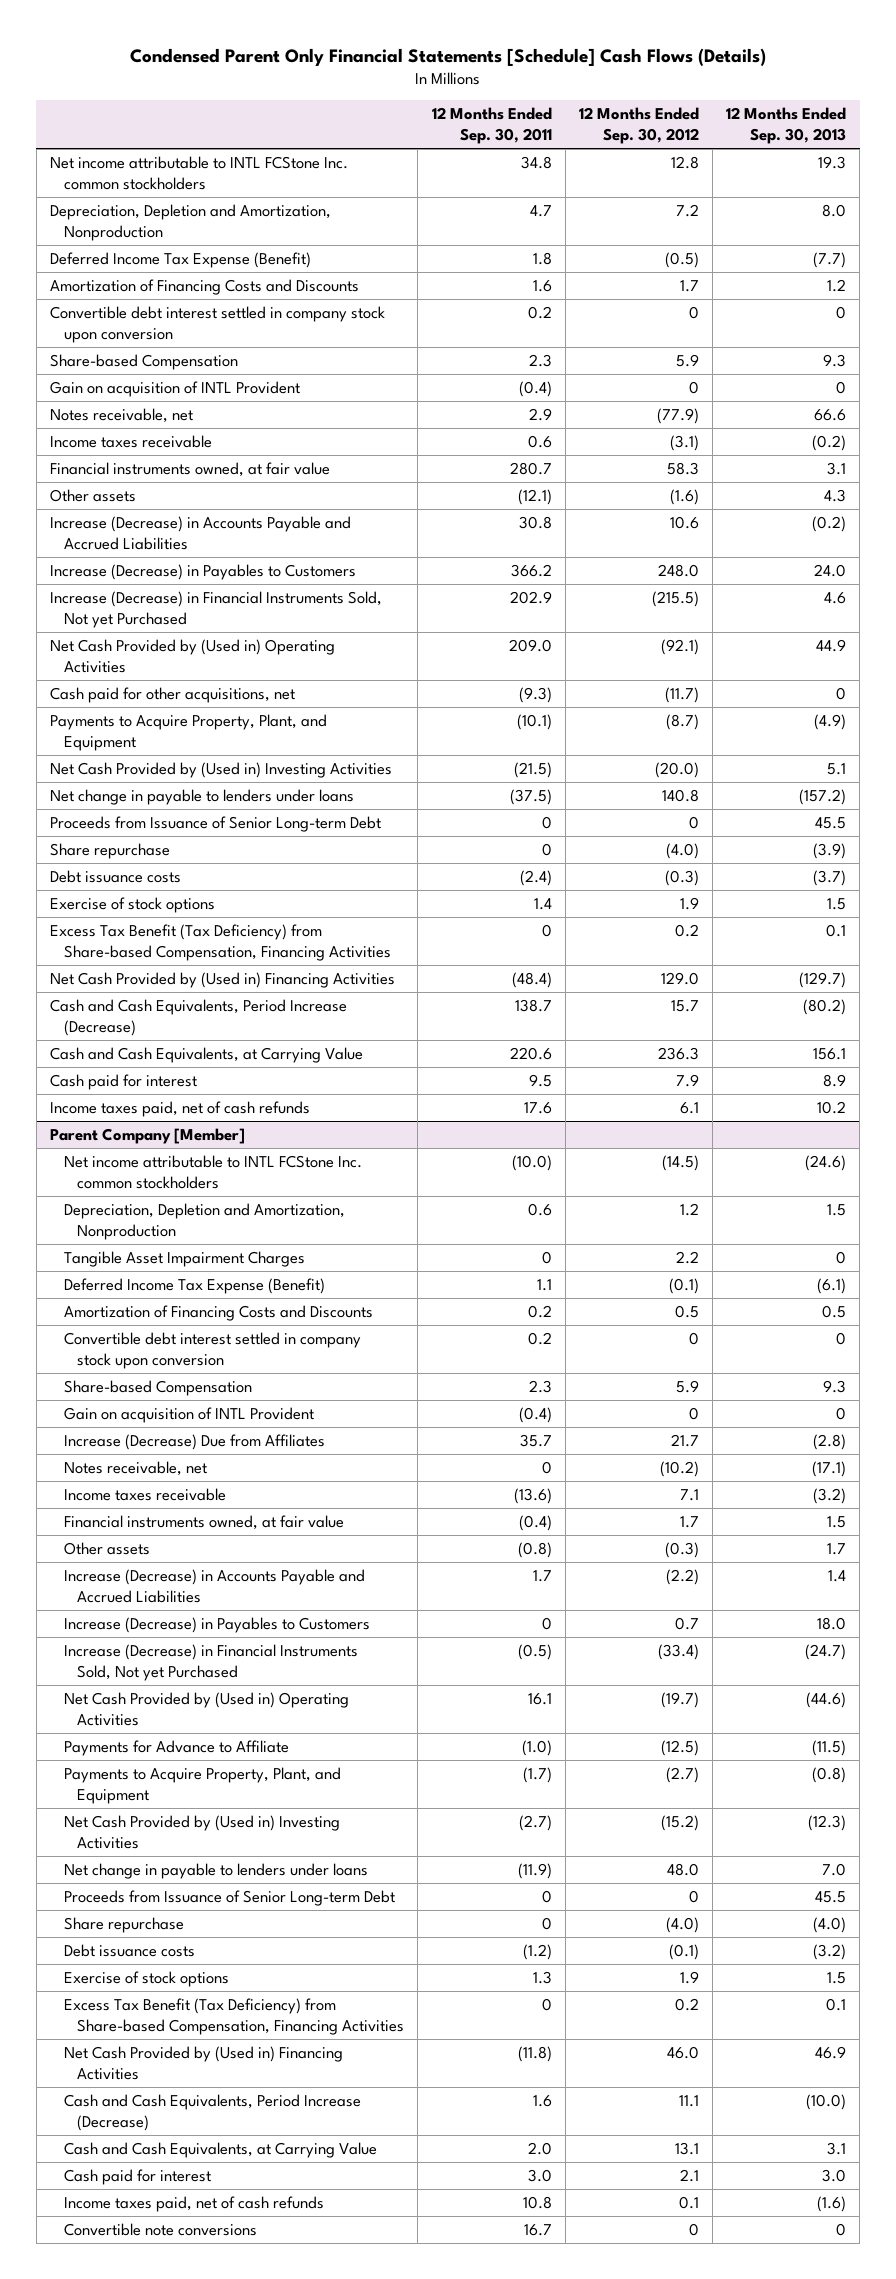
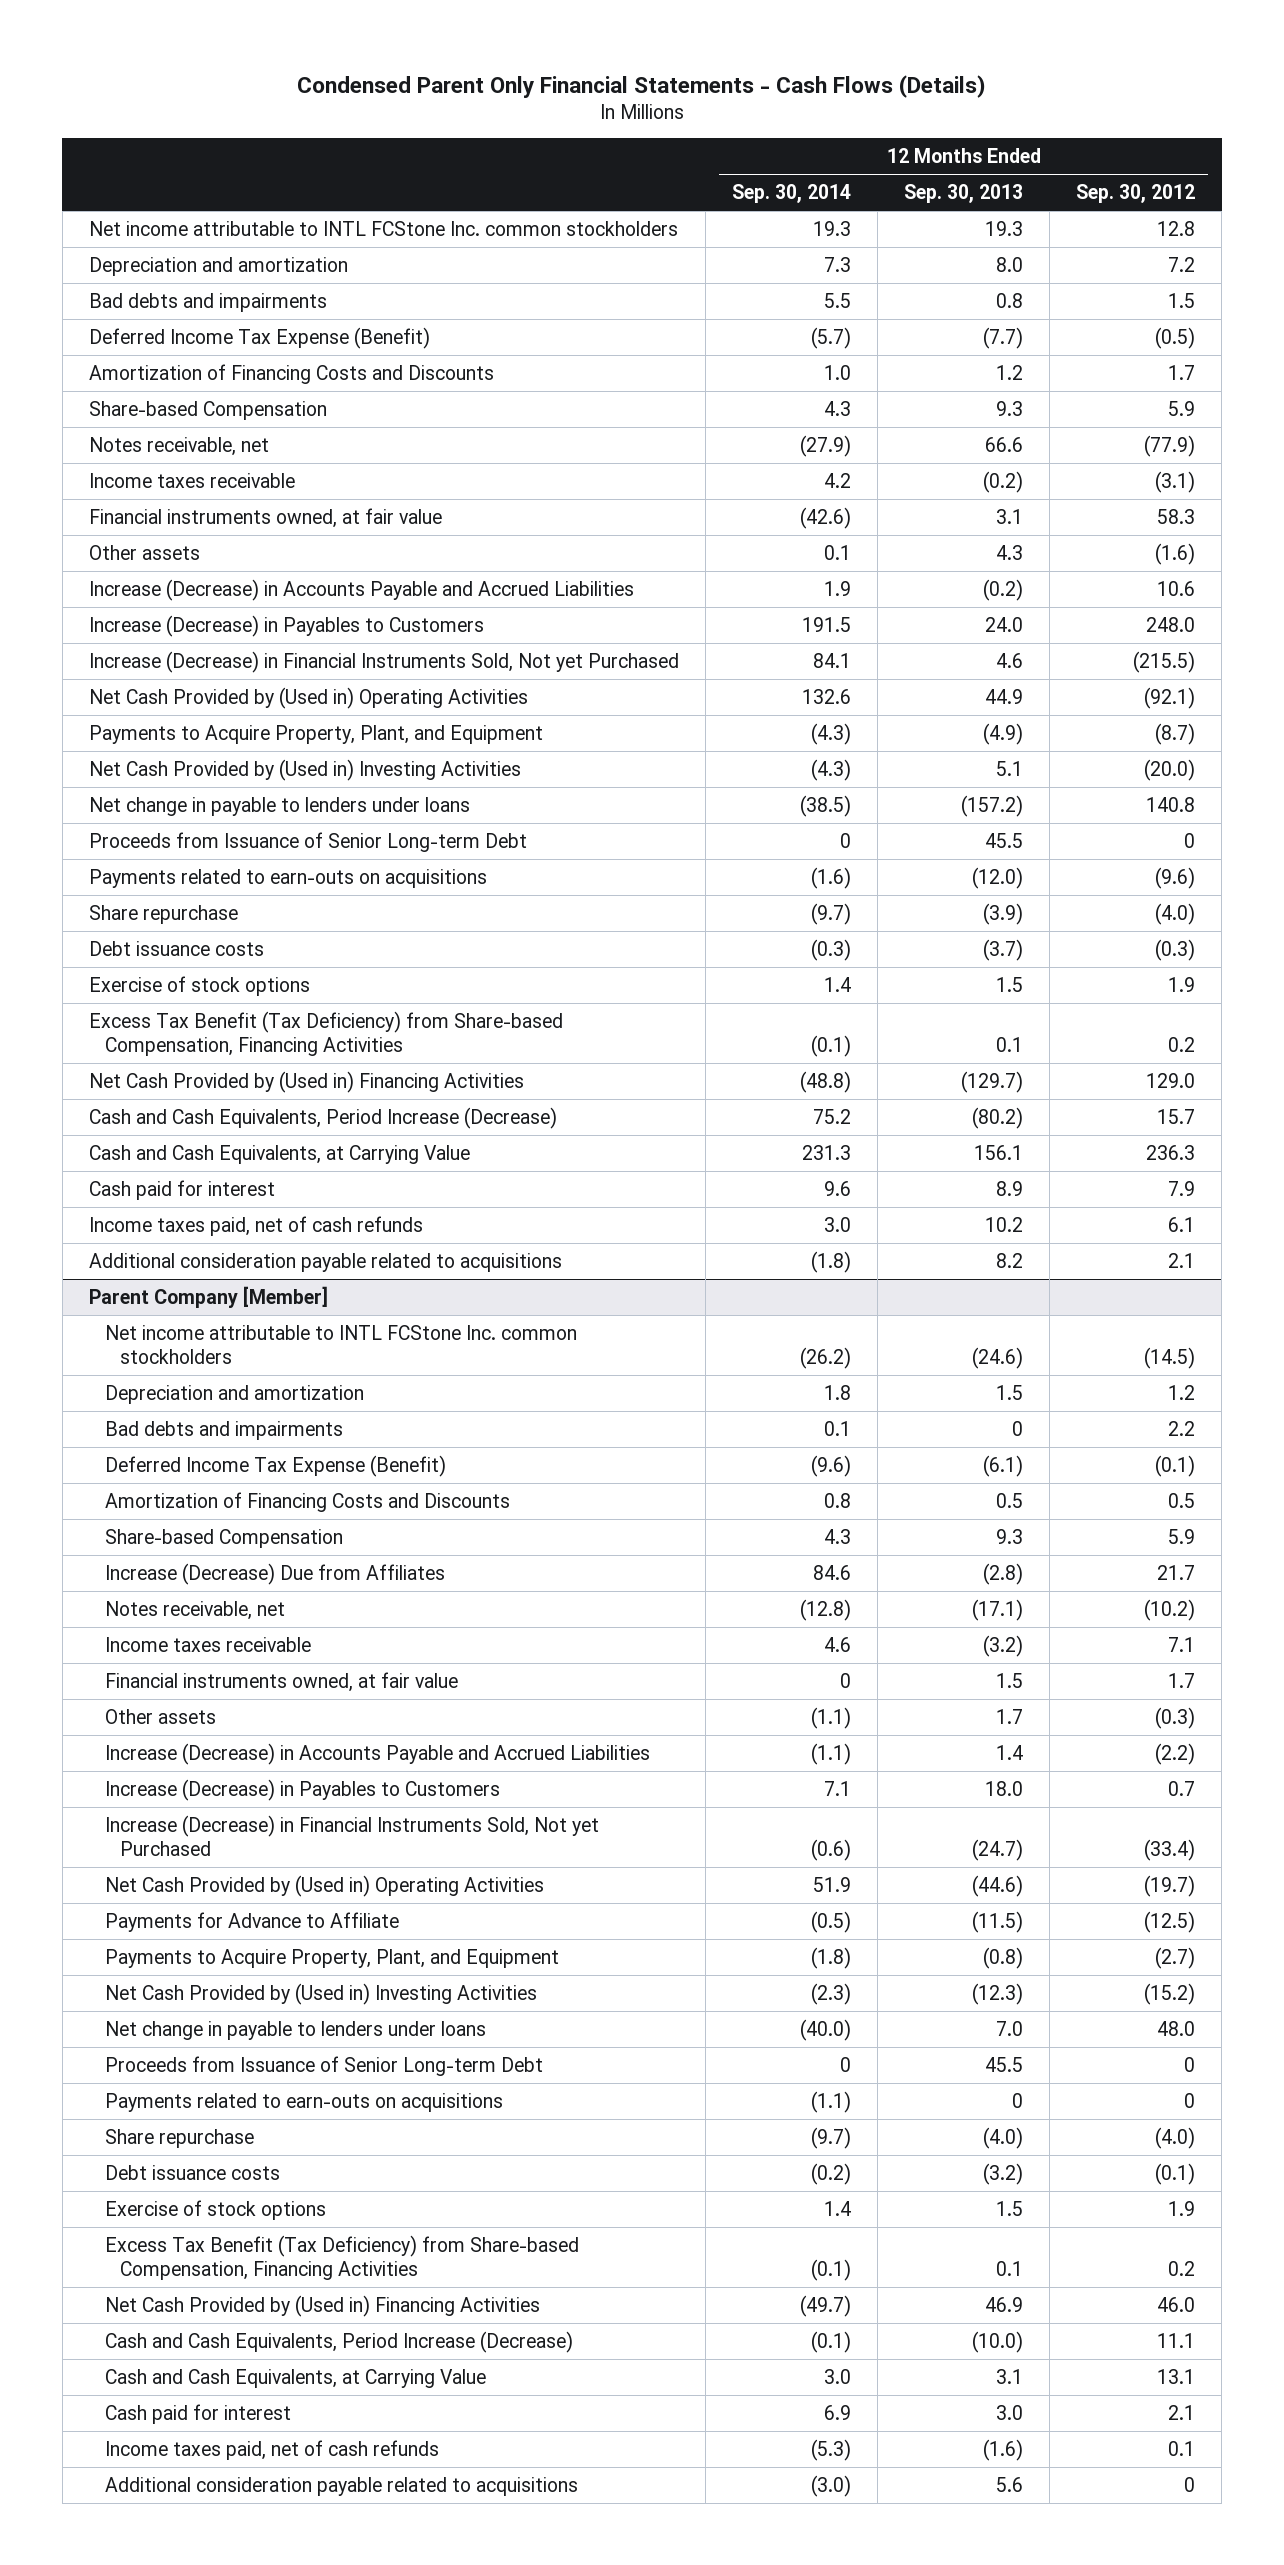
[130,47,767,66] Condensed Parent Only Financial Statements [Schedule] Cash Flows (Details) -> [297,74,987,98] Condensed Parent Only Financial Statements - Cash Flows (Details)
[431,107,552,145] 12 Months Ended Sep. 30, 2011 -> none
none -> [731,184,851,204] Sep. 30, 2014
[50,204,332,241] Depreciation, Depletion and Amortization, Nonproduction -> [88,256,348,276] Depreciation and amortization
none -> [88,292,327,312] Bad debts and impairments
[50,306,386,343] Convertible debt interest settled in company stock upon conversion -> none
[50,381,301,398] Gain on acquisition of INTL Provident -> none
[50,687,296,704] Cash paid for other acquisitions, net -> none
none -> [88,868,487,888] Payments related to earn-outs on acquisitions
none -> [88,1252,562,1272] Additional consideration payable related to acquisitions
[63,1251,305,1268] Tangible Asset Impairment Charges -> none
[63,1203,345,1240] Depreciation, Depletion and Amortization, Nonproduction -> [104,1384,364,1404] Depreciation and amortization
none -> [104,1420,343,1440] Bad debts and impairments
[63,1332,361,1369] Convertible debt interest settled in company stock upon conversion -> none
[63,1407,314,1424] Gain on acquisition of INTL Provident -> none
none -> [104,2092,503,2112] Payments related to earn-outs on acquisitions
[63,2223,257,2237] Convertible note conversions -> none
none -> [104,2476,578,2496] Additional consideration payable related to acquisitions

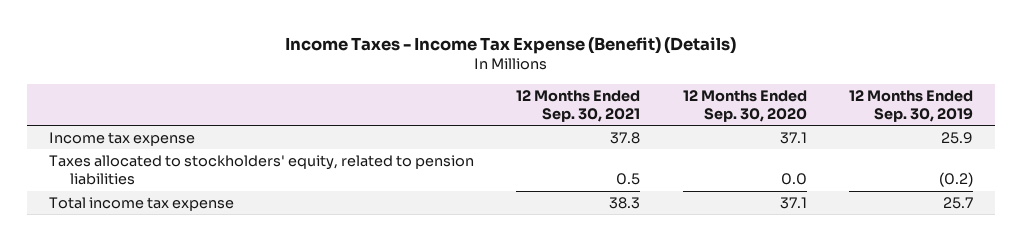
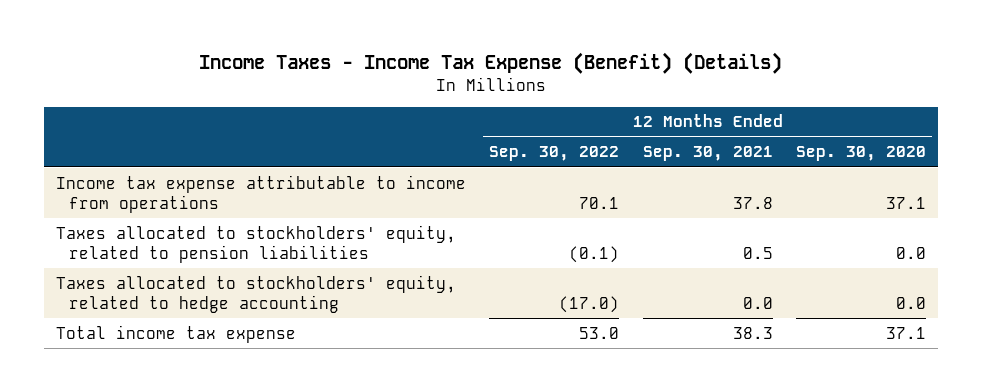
[849,89,974,123] 12 Months Ended Sep. 30, 2019 -> none
none -> [489,146,620,162] Sep. 30, 2022
[48,131,195,146] Income tax expense -> [55,174,466,213] Income tax expense attributable to income from operations
none -> [55,274,456,313] Taxes allocated to stockholders' equity, related to hedge accounting

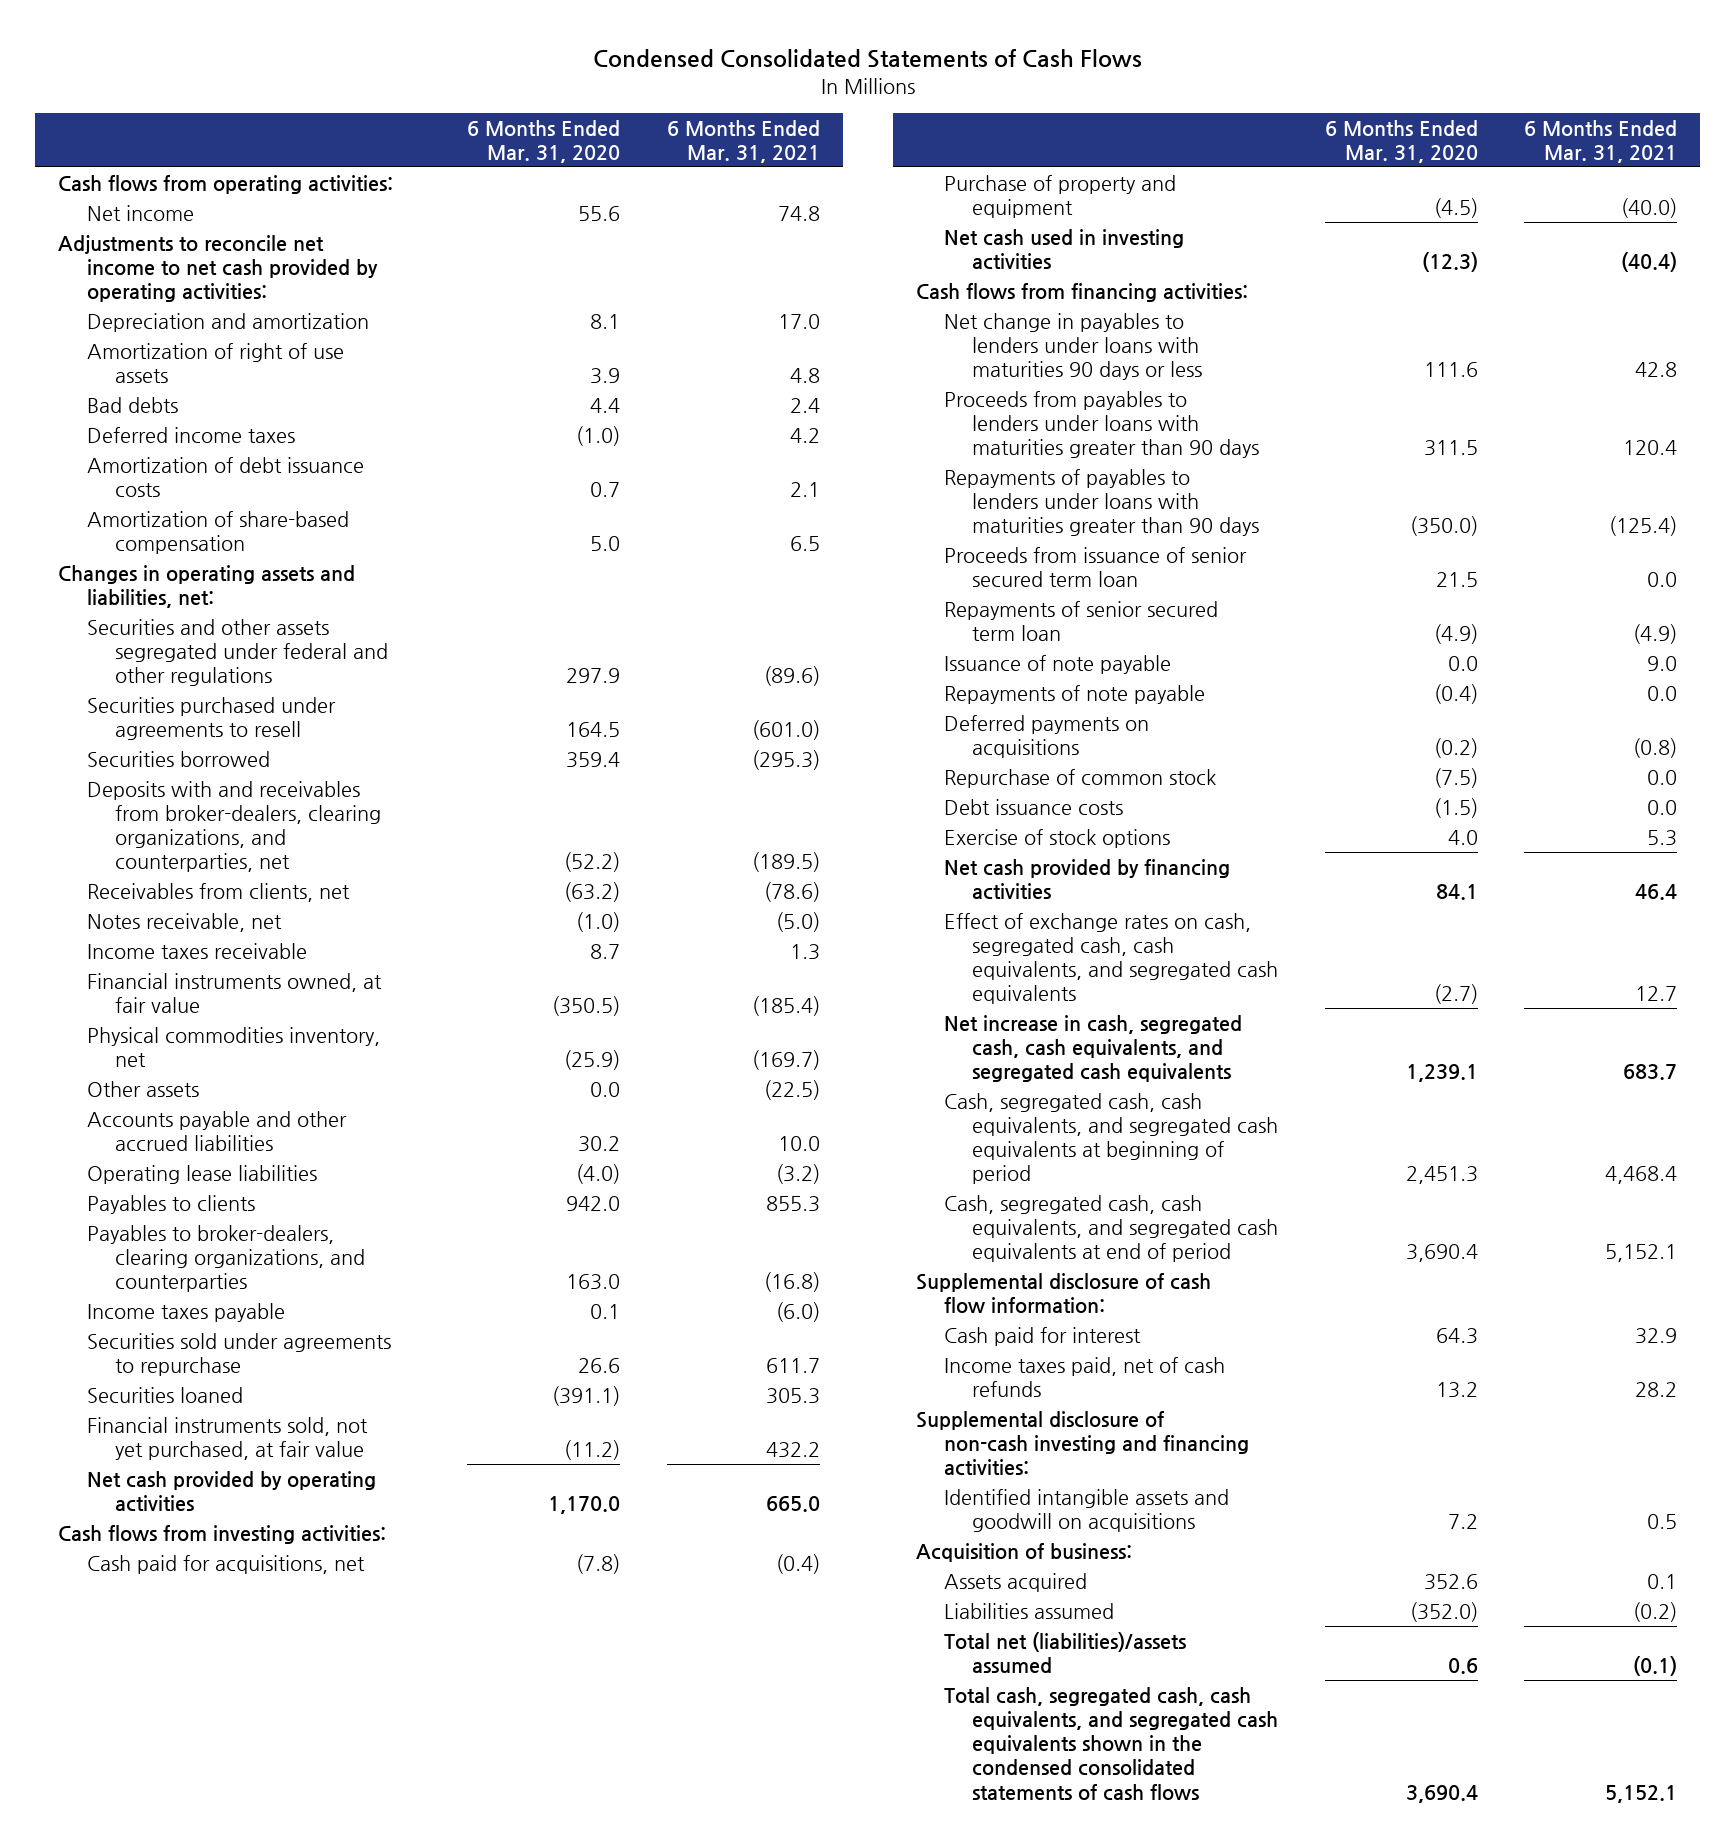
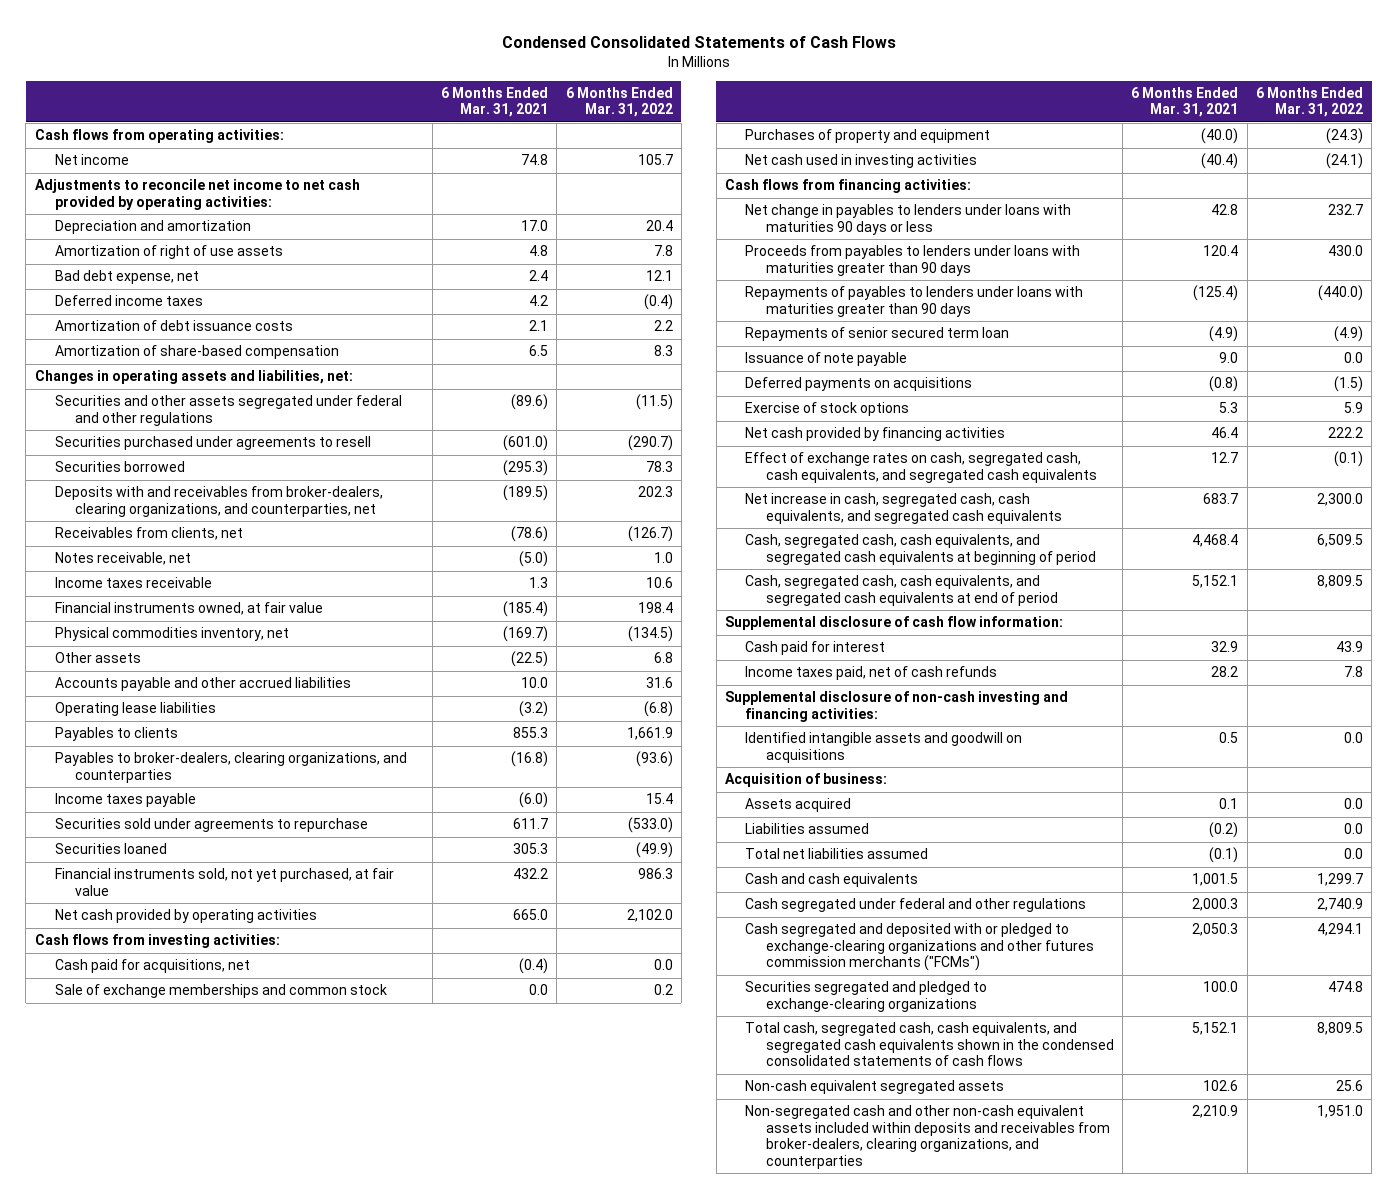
[467,119,621,163] 6 Months Ended Mar. 31, 2020 -> none
none -> [565,86,673,118] 6 Months Ended Mar. 31, 2022
[86,396,178,413] Bad debts -> [54,270,199,285] Bad debt expense, net
none -> [54,984,387,999] Sale of exchange memberships and common stock
[943,174,1176,219] Purchase of property and equipment -> [745,129,991,144] Purchases of property and equipment
[943,546,1247,588] Proceeds from issuance of senior secured term loan -> none
[943,684,1205,704] Repayments of note payable -> none
[943,768,1216,788] Repurchase of common stock -> none
[943,798,1123,815] Debt issuance costs -> none
[943,1631,1186,1674] Total net (liabilities)/assets assumed -> [745,848,929,860] Total net liabilities assumed
none -> [745,873,919,888] Cash and cash equivalents
none -> [745,898,1087,913] Cash segregated under federal and other regulations
none -> [745,923,1094,972] Cash segregated and deposited with or pledged to exchange-clearing organizations and other futures commission merchants ("FCMs")
none -> [745,981,988,1012] Securities segregated and pledged to exchange-clearing organizations
none -> [745,1080,1005,1095] Non-cash equivalent segregated assets
none -> [745,1105,1110,1169] Non-segregated cash and other non-cash equivalent assets included within deposits and receivables from broker-dealers, clearing organizations, and counterparties

